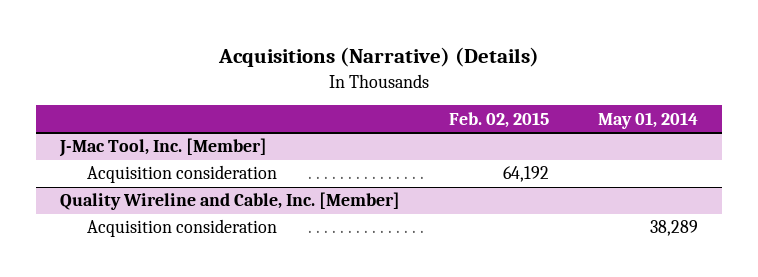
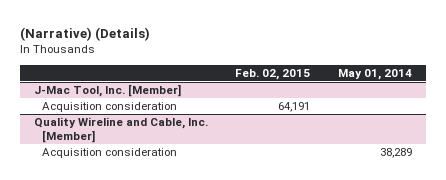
[217,47,539,68] Acquisitions (Narrative) (Details) -> [19,26,150,41] (Narrative) (Details)
[502,166,549,183] 64,192 -> [278,102,311,113] 64,191

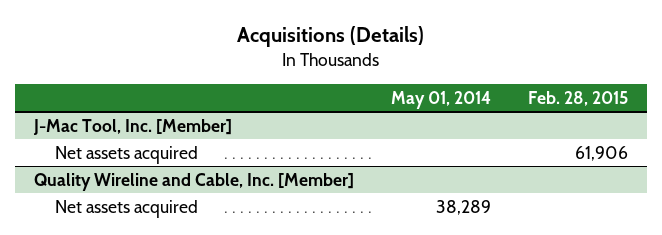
[19,26,150,41] (Narrative) (Details) -> [236,26,424,48] Acquisitions (Details)
[235,68,311,80] Feb. 02, 2015 -> none
none -> [527,90,628,106] Feb. 28, 2015
[42,102,178,113] Acquisition consideration -> [55,145,199,164] Net assets acquired
[42,148,178,159] Acquisition consideration -> [55,199,199,218] Net assets acquired

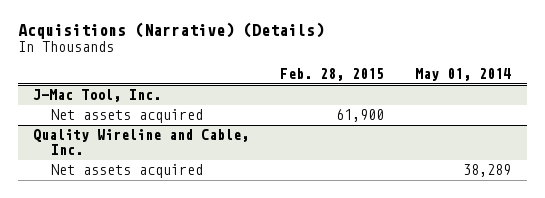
[236,26,424,48] Acquisitions (Details) -> [17,21,324,39] Acquisitions (Narrative) (Details)
[32,118,232,135] J-Mac Tool, Inc. [Member] -> [33,89,162,103] J-Mac Tool, Inc.
[574,145,628,161] 61,906 -> [336,109,385,123] 61,900
[33,172,354,191] Quality Wireline and Cable, Inc. [Member] -> [33,129,250,156] Quality Wireline and Cable, Inc.

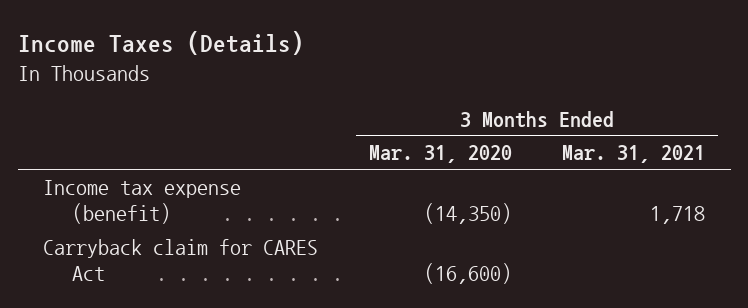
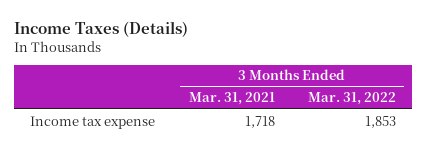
[368,145,512,164] Mar. 31, 2020 -> none
none -> [307,92,396,106] Mar. 31, 2022
[43,238,319,282] Carryback claim for CARES Act -> none
[43,179,242,225] Income tax expense (benefit) -> [30,115,156,129] Income tax expense

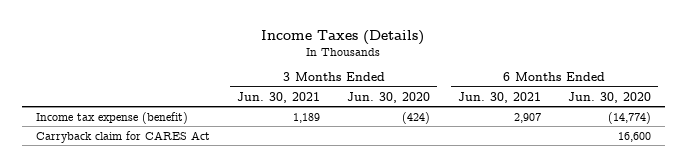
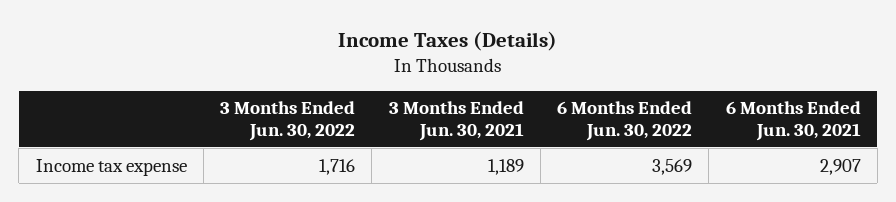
[347,91,431,103] Jun. 30, 2020 -> none
[567,91,651,103] Jun. 30, 2020 -> none
none -> [220,101,356,141] 3 Months Ended Jun. 30, 2022
none -> [557,101,693,141] 6 Months Ended Jun. 30, 2022
[35,130,210,143] Carryback claim for CARES Act -> none
[35,111,188,124] Income tax expense (benefit) -> [35,158,187,176] Income tax expense

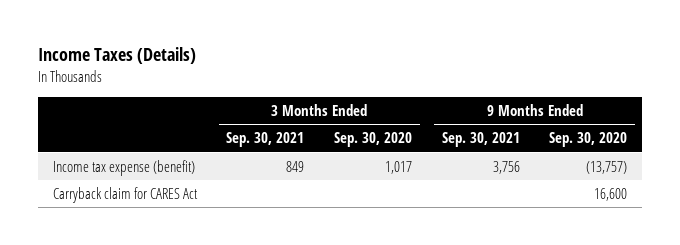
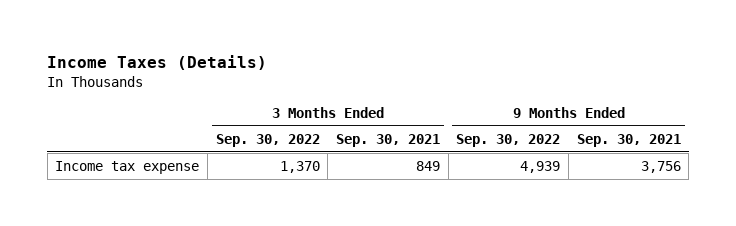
[334,132,413,148] Sep. 30, 2020 -> none
[549,132,628,148] Sep. 30, 2020 -> none
none -> [215,133,320,147] Sep. 30, 2022
none -> [456,133,561,147] Sep. 30, 2022
[52,187,198,204] Carryback claim for CARES Act -> none
[52,160,195,177] Income tax expense (benefit) -> [55,160,200,174] Income tax expense

